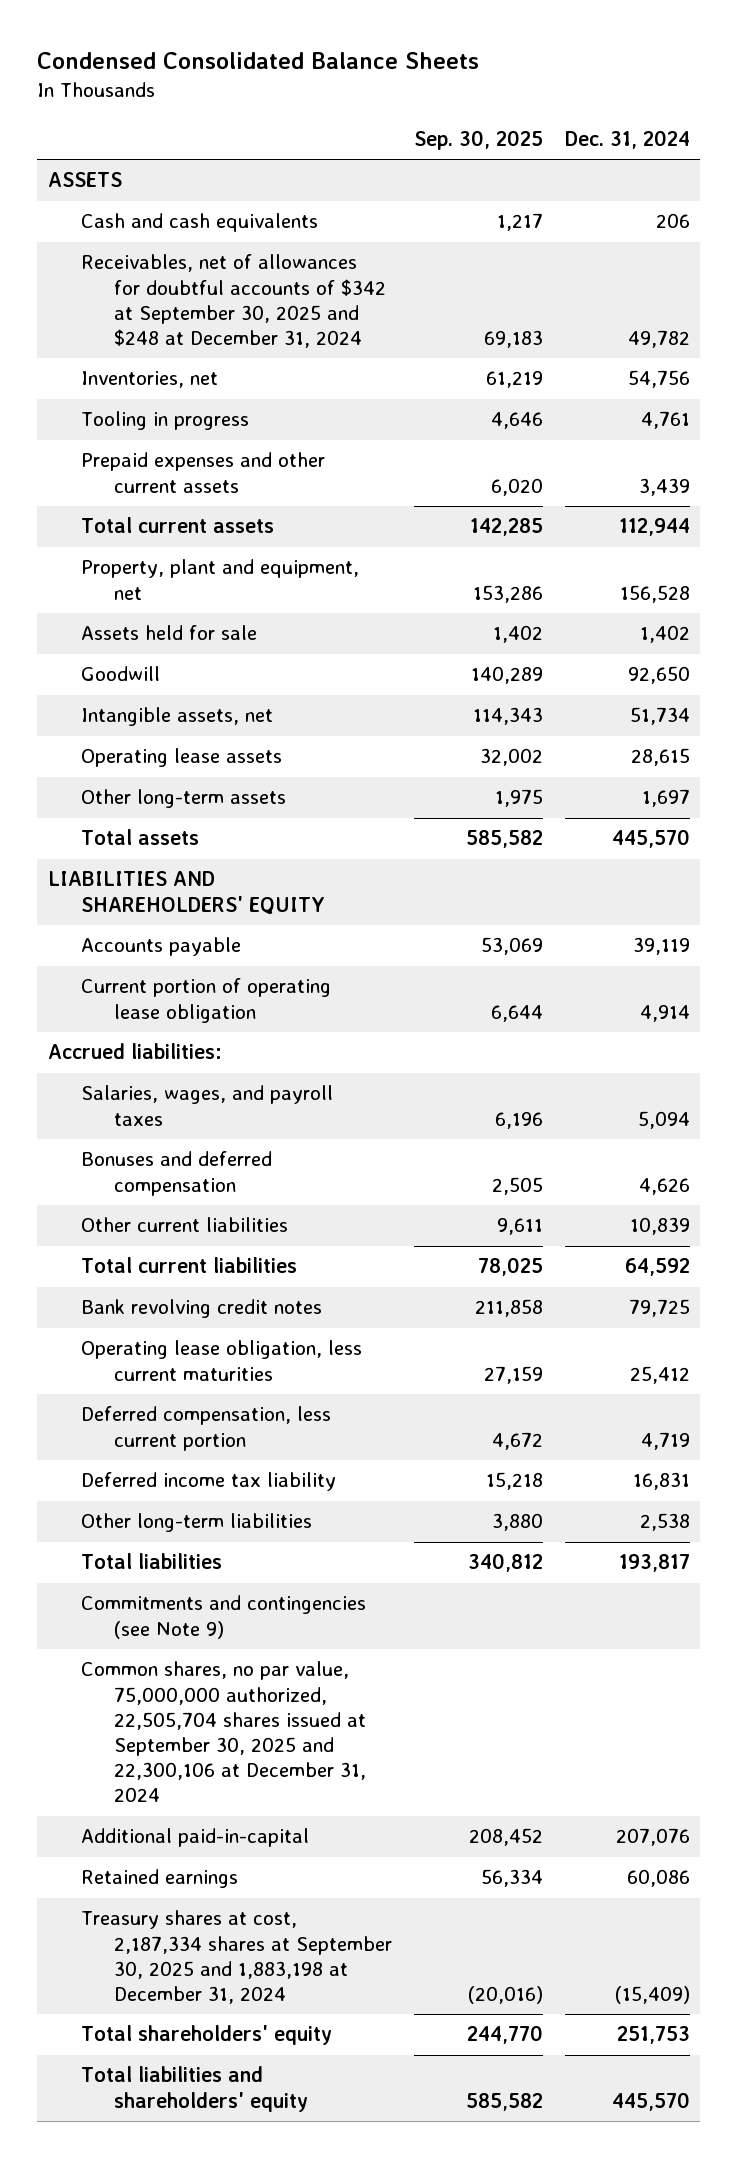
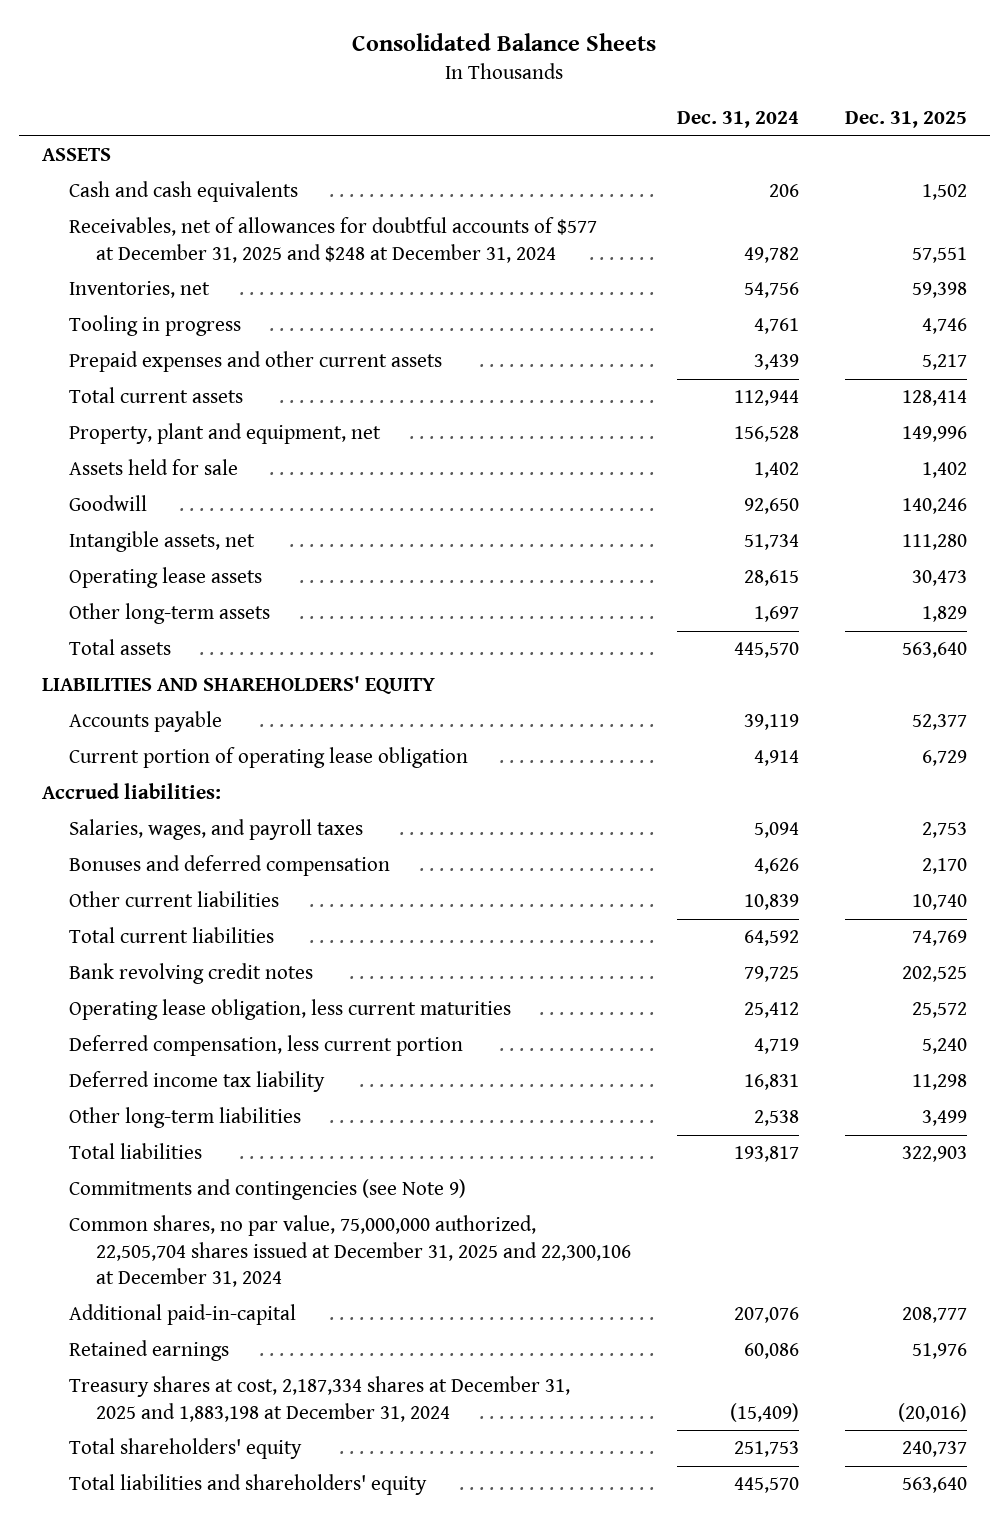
[36,52,479,70] Condensed Consolidated Balance Sheets -> [352,32,657,51] Consolidated Balance Sheets
[413,129,543,150] Sep. 30, 2025 -> none
none -> [844,111,967,129] Dec. 31, 2025
[81,254,387,349] Receivables, net of allowances for doubtful accounts of $342 at September 30, 2025 and $248 at December 31, 2024 -> [68,217,597,263] Receivables, net of allowances for doubtful accounts of $577 at December 31, 2025 and $248 at December 31, 2024
[81,1661,367,1803] Common shares, no par value, 75,000,000 authorized, 22,505,704 shares issued at September 30, 2025 and 22,300,106 at December 31, 2024 -> [68,1215,631,1288] Common shares, no par value, 75,000,000 authorized, 22,505,704 shares issued at December 31, 2025 and 22,300,106 at December 31, 2024
[81,1910,393,2005] Treasury shares at cost, 2,187,334 shares at September 30, 2025 and 1,883,198 at December 31, 2024 -> [68,1376,570,1422] Treasury shares at cost, 2,187,334 shares at December 31, 2025 and 1,883,198 at December 31, 2024

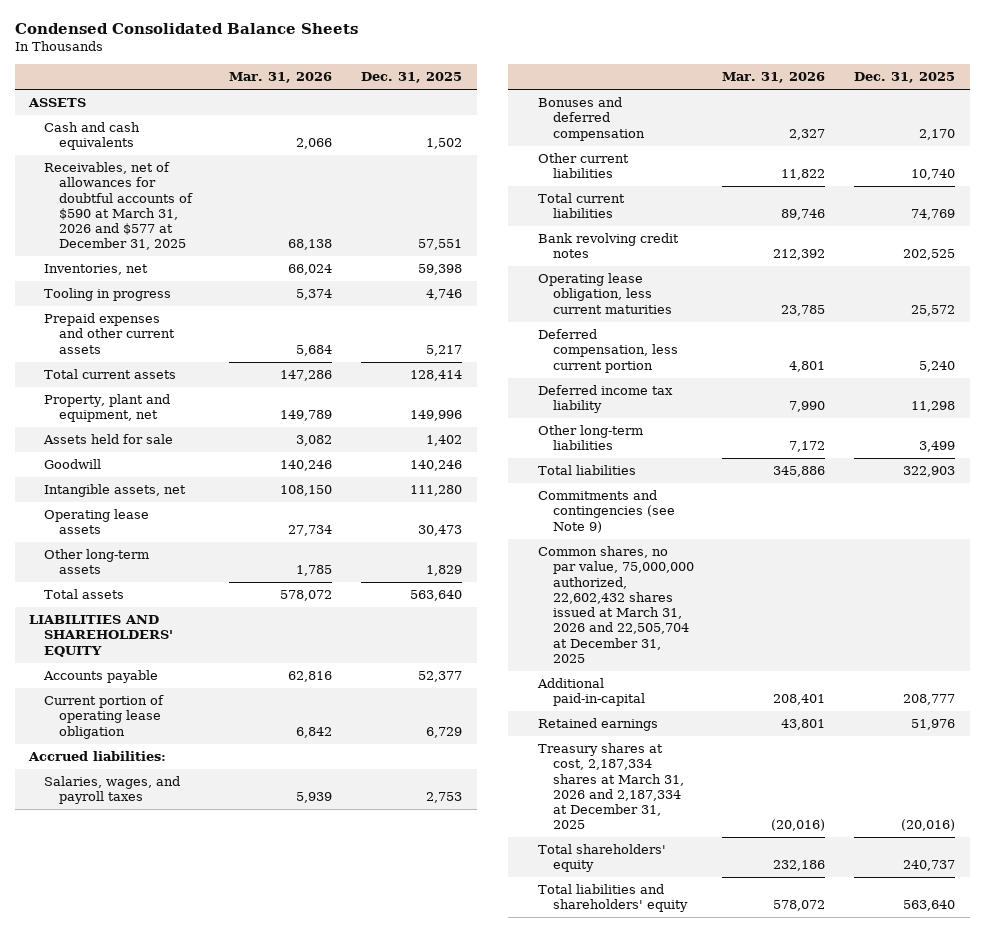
[352,32,657,51] Consolidated Balance Sheets -> [14,23,358,35] Condensed Consolidated Balance Sheets
[676,111,799,129] Dec. 31, 2024 -> none
none -> [229,72,333,84] Mar. 31, 2026
[68,217,597,263] Receivables, net of allowances for doubtful accounts of $577 at December 31, 2025 and $248 at December 31, 2024 -> [44,162,194,251] Receivables, net of allowances for doubtful accounts of $590 at March 31, 2026 and $577 at December 31, 2025
[68,1215,631,1288] Common shares, no par value, 75,000,000 authorized, 22,505,704 shares issued at December 31, 2025 and 22,300,106 at December 31, 2024 -> [537,546,694,663] Common shares, no par value, 75,000,000 authorized, 22,602,432 shares issued at March 31, 2026 and 22,505,704 at December 31, 2025
[68,1376,570,1422] Treasury shares at cost, 2,187,334 shares at December 31, 2025 and 1,883,198 at December 31, 2024 -> [537,743,684,830] Treasury shares at cost, 2,187,334 shares at March 31, 2026 and 2,187,334 at December 31, 2025

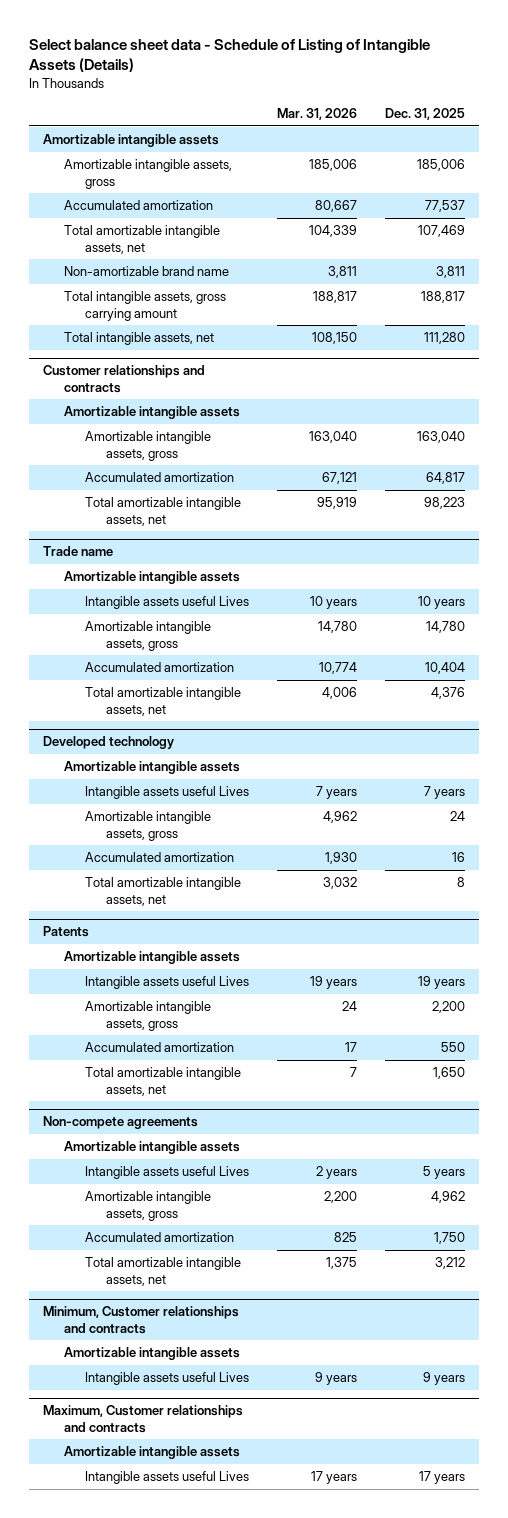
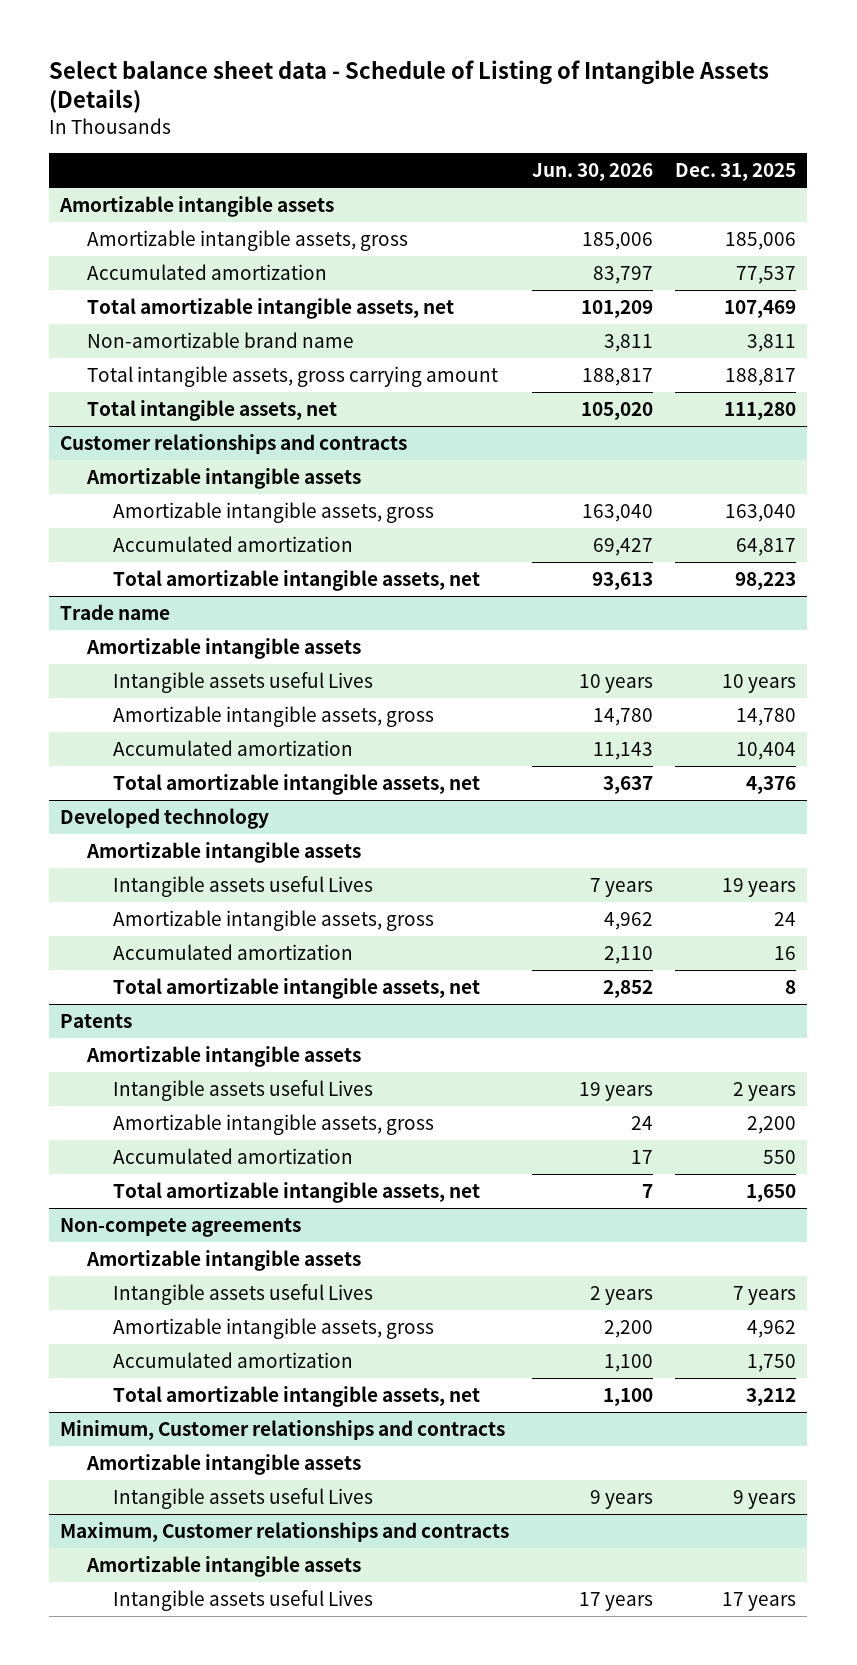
[276,107,357,120] Mar. 31, 2026 -> none
none -> [531,163,653,182] Jun. 30, 2026
[424,786,466,800] 7 years -> [722,877,797,897] 19 years
[418,976,466,990] 19 years -> [733,1081,797,1101] 2 years
[423,1166,466,1180] 5 years -> [733,1285,797,1305] 7 years

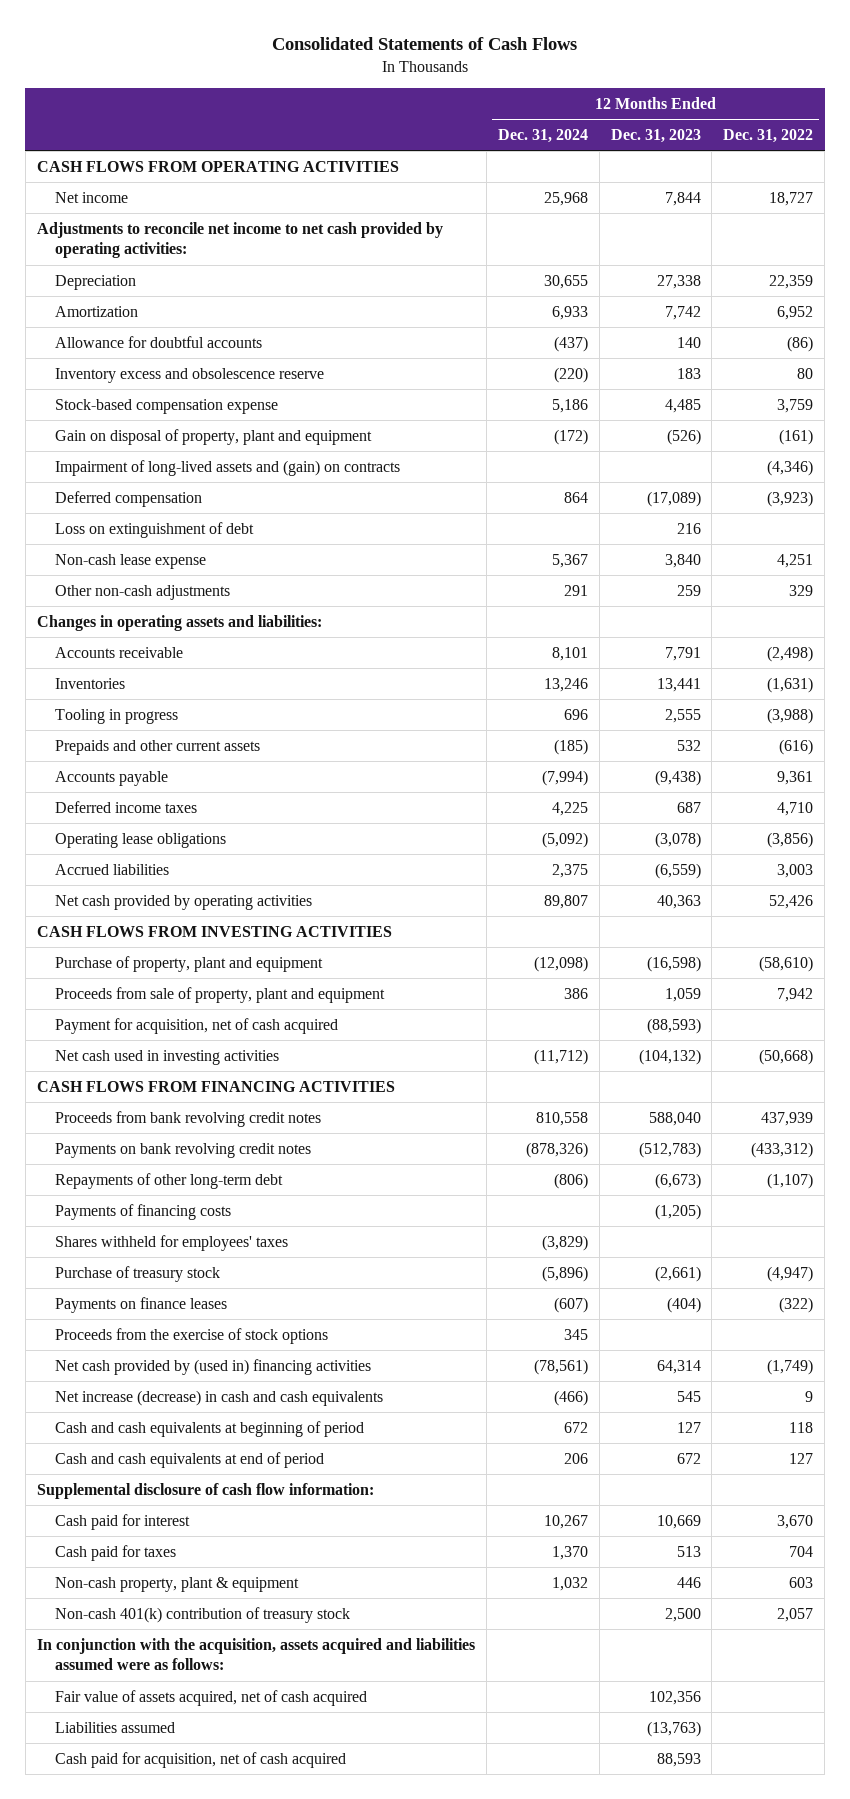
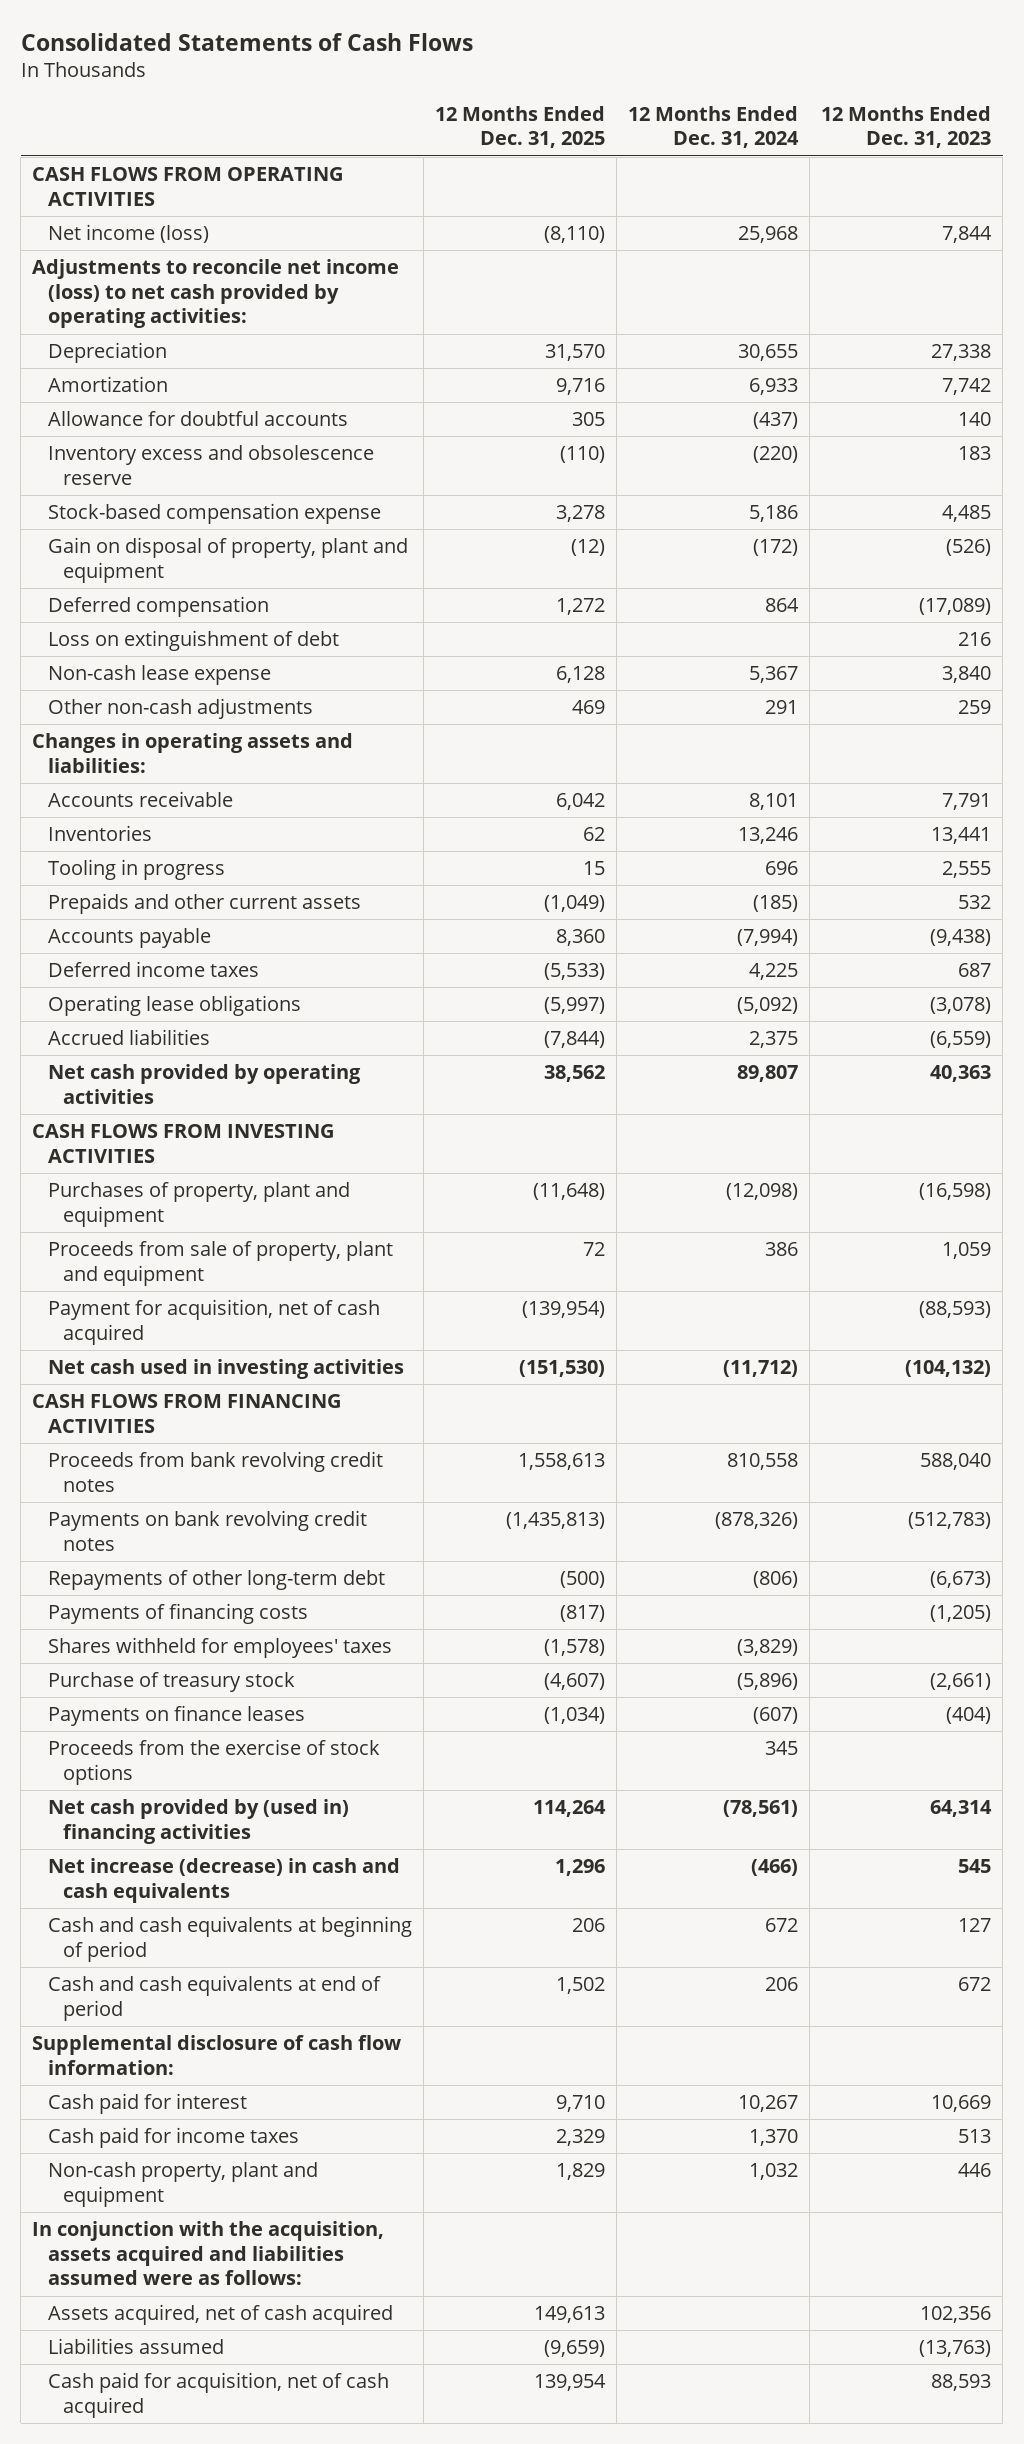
[723,128,814,143] Dec. 31, 2022 -> none
none -> [434,105,605,149] 12 Months Ended Dec. 31, 2025
[55,191,129,203] Net income -> [47,224,209,244] Net income (loss)
[36,221,443,259] Adjustments to reconcile net income to net cash provided by operating activities: -> [32,259,400,329] Adjustments to reconcile net income (loss) to net cash provided by operating activities:
[55,459,401,476] Impairment of long-lived assets and (gain) on contracts -> none
[55,955,324,972] Purchase of property, plant and equipment -> [47,1182,350,1227] Purchases of property, plant and equipment
[55,1606,351,1623] Non-cash 401(k) contribution of treasury stock -> none
[55,1544,177,1561] Cash paid for taxes -> [47,2127,299,2149] Cash paid for income taxes
[55,1576,300,1592] Non-cash property, plant & equipment -> [47,2162,318,2207] Non-cash property, plant and equipment
[55,1689,368,1706] Fair value of assets acquired, net of cash acquired -> [47,2304,393,2326] Assets acquired, net of cash acquired

